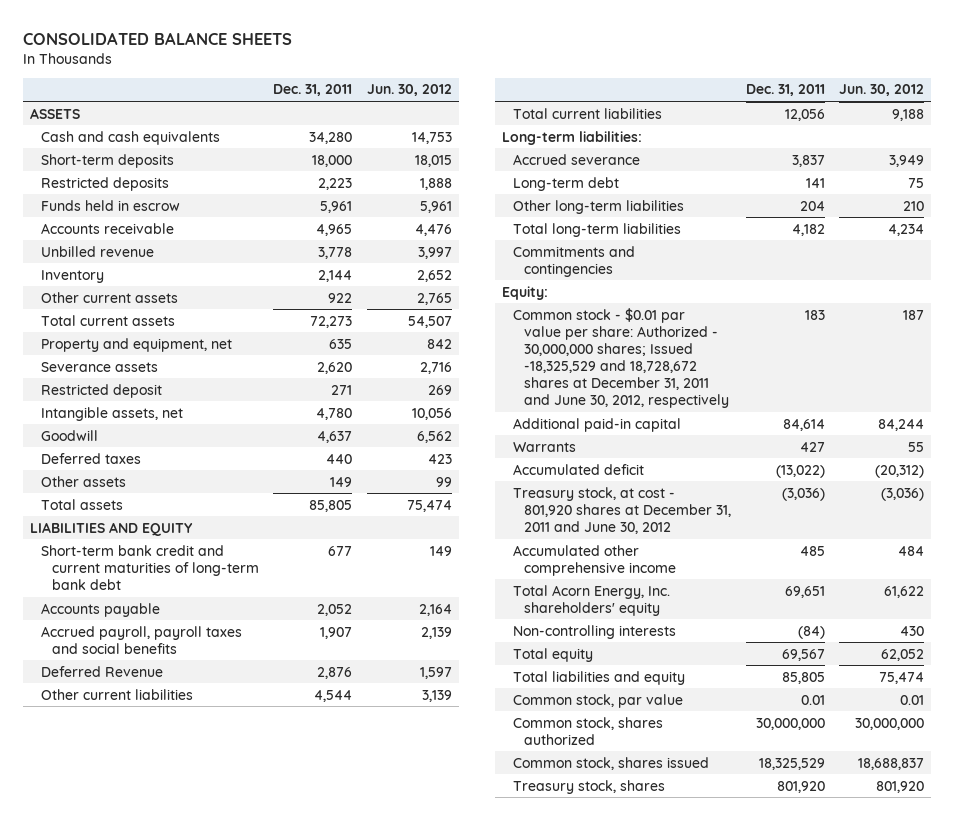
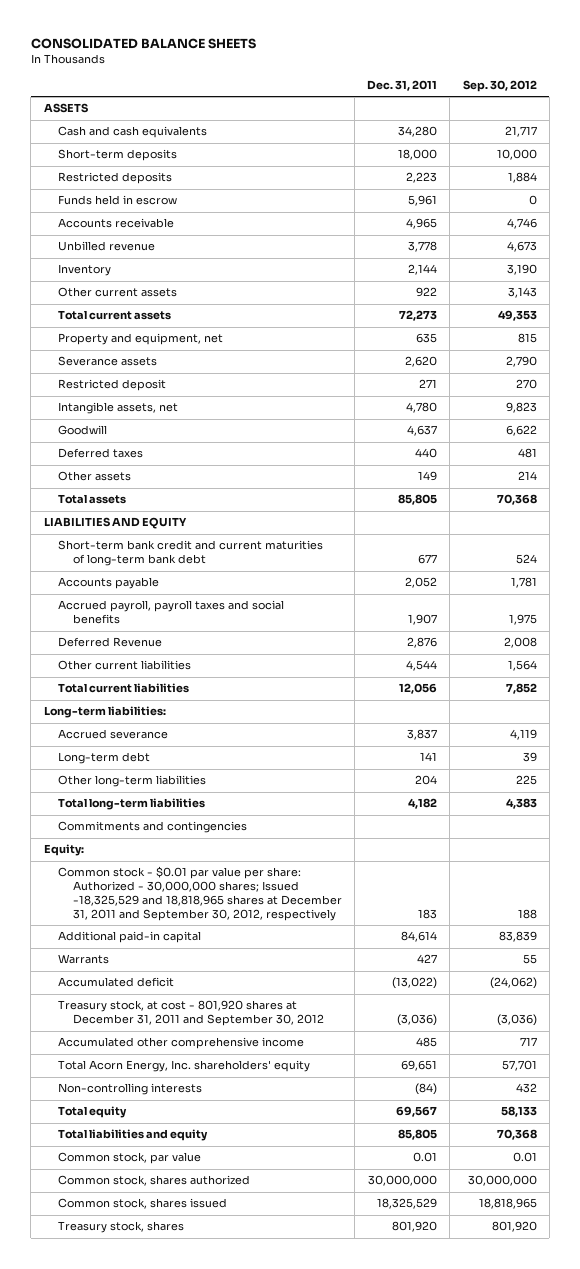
[367,84,453,97] Jun. 30, 2012 -> none
none -> [462,80,537,93] Sep. 30, 2012
[512,307,729,409] Common stock - $0.01 par value per share: Authorized - 30,000,000 shares; Issued -18,325,529 and 18,728,672 shares at December 31, 2011 and June 30, 2012, respectively -> [58,866,342,922] Common stock - $0.01 par value per share: Authorized - 30,000,000 shares; Issued -18,325,529 and 18,818,965 shares at December 31, 2011 and September 30, 2012, respectively
[512,486,731,534] Treasury stock, at cost - 801,920 shares at December 31, 2011 and June 30, 2012 -> [58,1000,324,1027] Treasury stock, at cost - 801,920 shares at December 31, 2011 and September 30, 2012

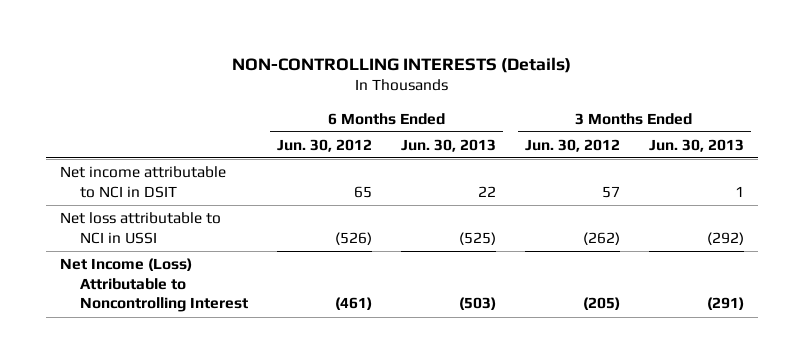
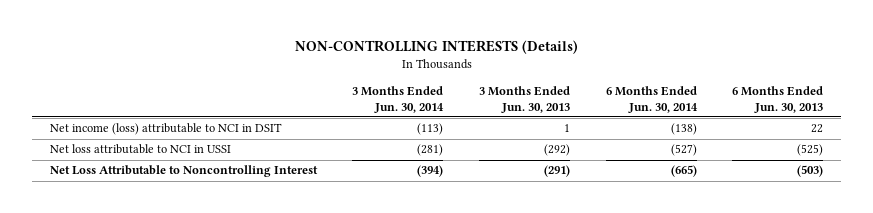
[277,138,373,152] Jun. 30, 2012 -> none
[524,138,620,152] Jun. 30, 2012 -> none
none -> [352,86,445,113] 3 Months Ended Jun. 30, 2014
none -> [605,86,698,113] 6 Months Ended Jun. 30, 2014
[60,166,227,198] Net income attributable to NCI in DSIT -> [49,123,282,136] Net income (loss) attributable to NCI in DSIT
[60,258,249,313] Net Income (Loss) Attributable to Noncontrolling Interest -> [49,165,318,178] Net Loss Attributable to Noncontrolling Interest

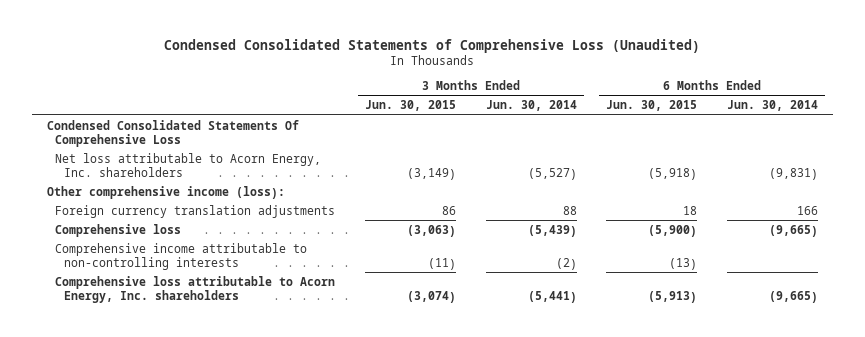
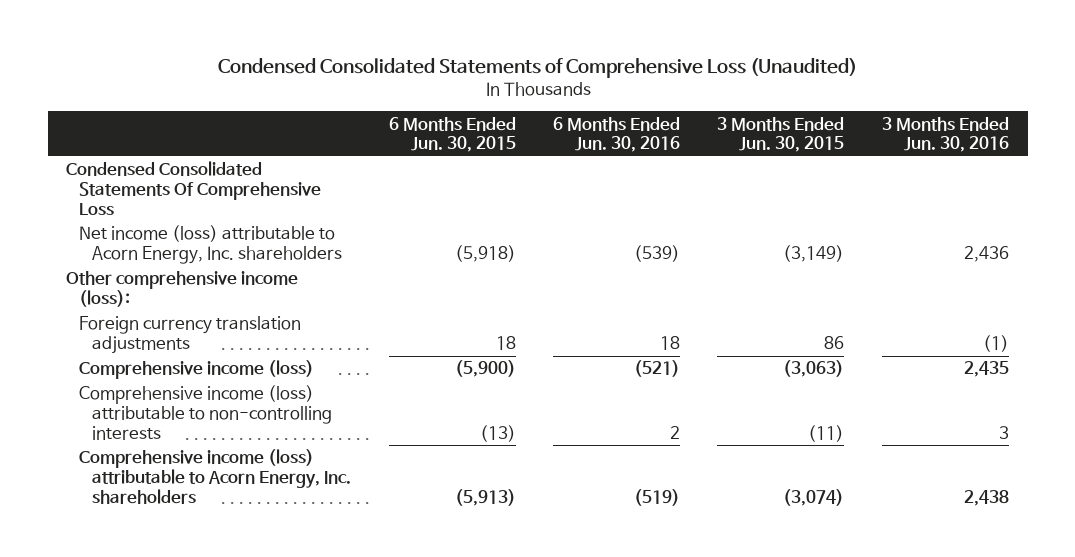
[485,100,577,112] Jun. 30, 2014 -> none
[727,100,819,112] Jun. 30, 2014 -> none
none -> [552,116,680,153] 6 Months Ended Jun. 30, 2016
none -> [881,116,1009,153] 3 Months Ended Jun. 30, 2016
[55,152,322,177] Net loss attributable to Acorn Energy, Inc. shareholders -> [79,225,343,264] Net income (loss) attributable to Acorn Energy, Inc. shareholders
[55,223,182,237] Comprehensive loss -> [79,360,315,380] Comprehensive income (loss)
[55,242,308,270] Comprehensive income attributable to non-controlling interests -> [79,385,333,440] Comprehensive income (loss) attributable to non-controlling interests
[55,275,336,303] Comprehensive loss attributable to Acorn Energy, Inc. shareholders -> [79,449,352,504] Comprehensive income (loss) attributable to Acorn Energy, Inc. shareholders

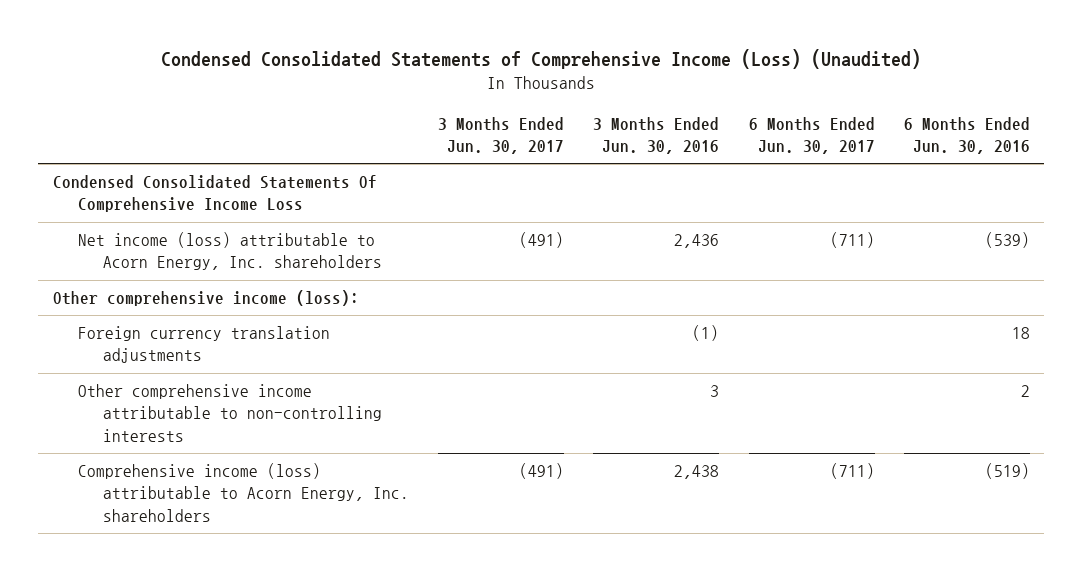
[217,57,857,78] Condensed Consolidated Statements of Comprehensive Loss (Unaudited) -> [161,49,922,70] Condensed Consolidated Statements of Comprehensive Income (Loss) (Unaudited)
[388,116,516,153] 6 Months Ended Jun. 30, 2015 -> none
[717,116,845,153] 3 Months Ended Jun. 30, 2015 -> none
none -> [438,116,565,154] 3 Months Ended Jun. 30, 2017
none -> [748,116,875,154] 6 Months Ended Jun. 30, 2017
[66,161,322,216] Condensed Consolidated Statements Of Comprehensive Loss -> [52,175,377,213] Condensed Consolidated Statements Of Comprehensive Income Loss
[79,360,315,380] Comprehensive income (loss) -> none
[79,385,333,440] Comprehensive income (loss) attributable to non-controlling interests -> [78,384,383,442] Other comprehensive income attributable to non-controlling interests

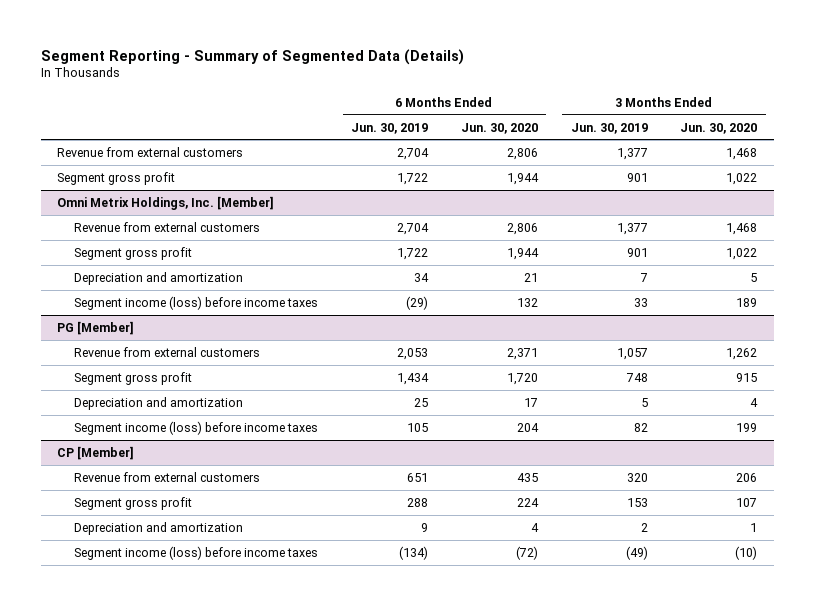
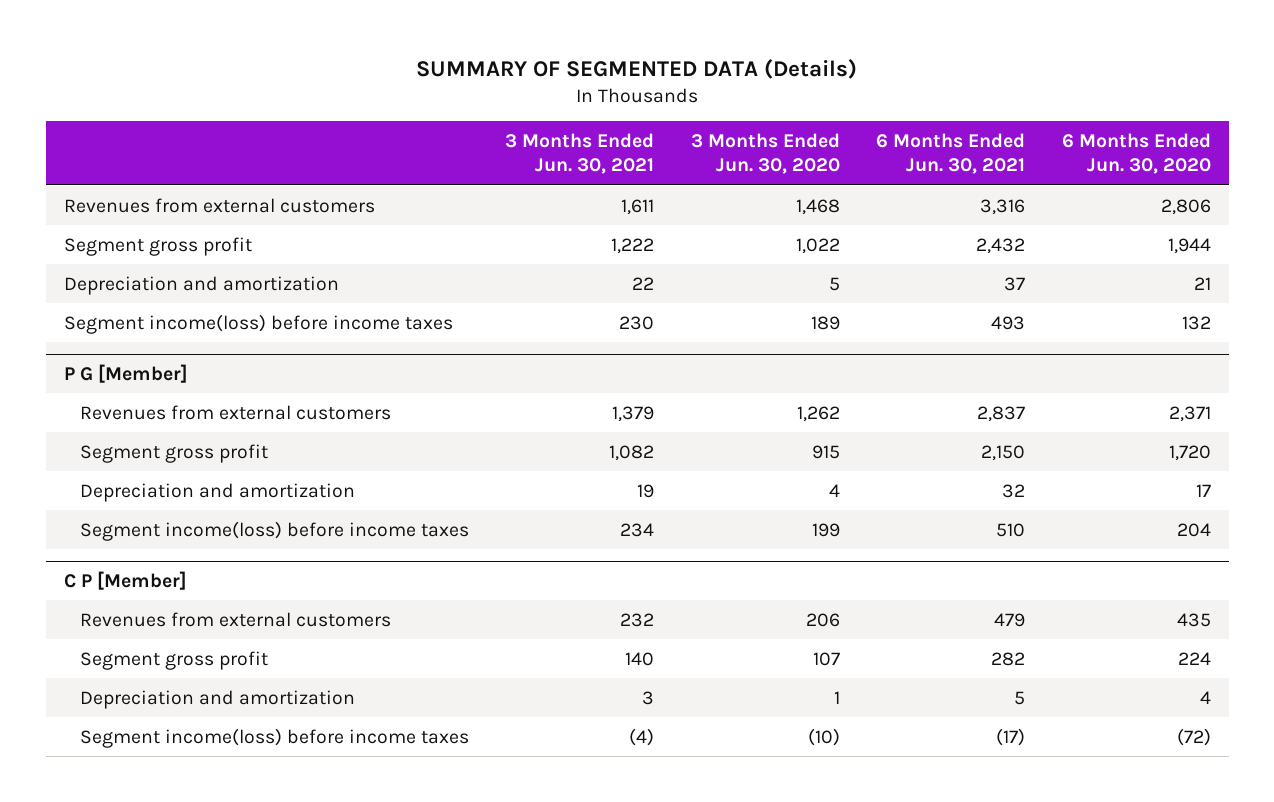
[40,48,464,65] Segment Reporting - Summary of Segmented Data (Details) -> [416,58,858,79] SUMMARY OF SEGMENTED DATA (Details)
[350,122,428,134] Jun. 30, 2019 -> none
[570,122,648,134] Jun. 30, 2019 -> none
none -> [505,133,655,175] 3 Months Ended Jun. 30, 2021
none -> [876,133,1026,175] 6 Months Ended Jun. 30, 2021
[57,171,176,185] Segment gross profit -> none
[57,195,275,210] Omni Metrix Holdings, Inc. [Member] -> none
[74,221,261,232] Revenue from external customers -> none
[57,146,244,157] Revenue from external customers -> [63,197,375,213] Revenues from external customers
[74,295,319,310] Segment income (loss) before income taxes -> [63,313,453,334] Segment income(loss) before income taxes
[57,320,135,335] PG [Member] -> [63,363,188,383] P G [Member]
[74,346,261,357] Revenue from external customers -> [79,404,391,420] Revenues from external customers
[74,420,319,435] Segment income (loss) before income taxes -> [79,520,469,541] Segment income(loss) before income taxes
[57,445,135,460] CP [Member] -> [63,570,187,590] C P [Member]
[74,471,261,482] Revenue from external customers -> [79,611,391,627] Revenues from external customers
[74,545,319,560] Segment income (loss) before income taxes -> [79,727,469,748] Segment income(loss) before income taxes

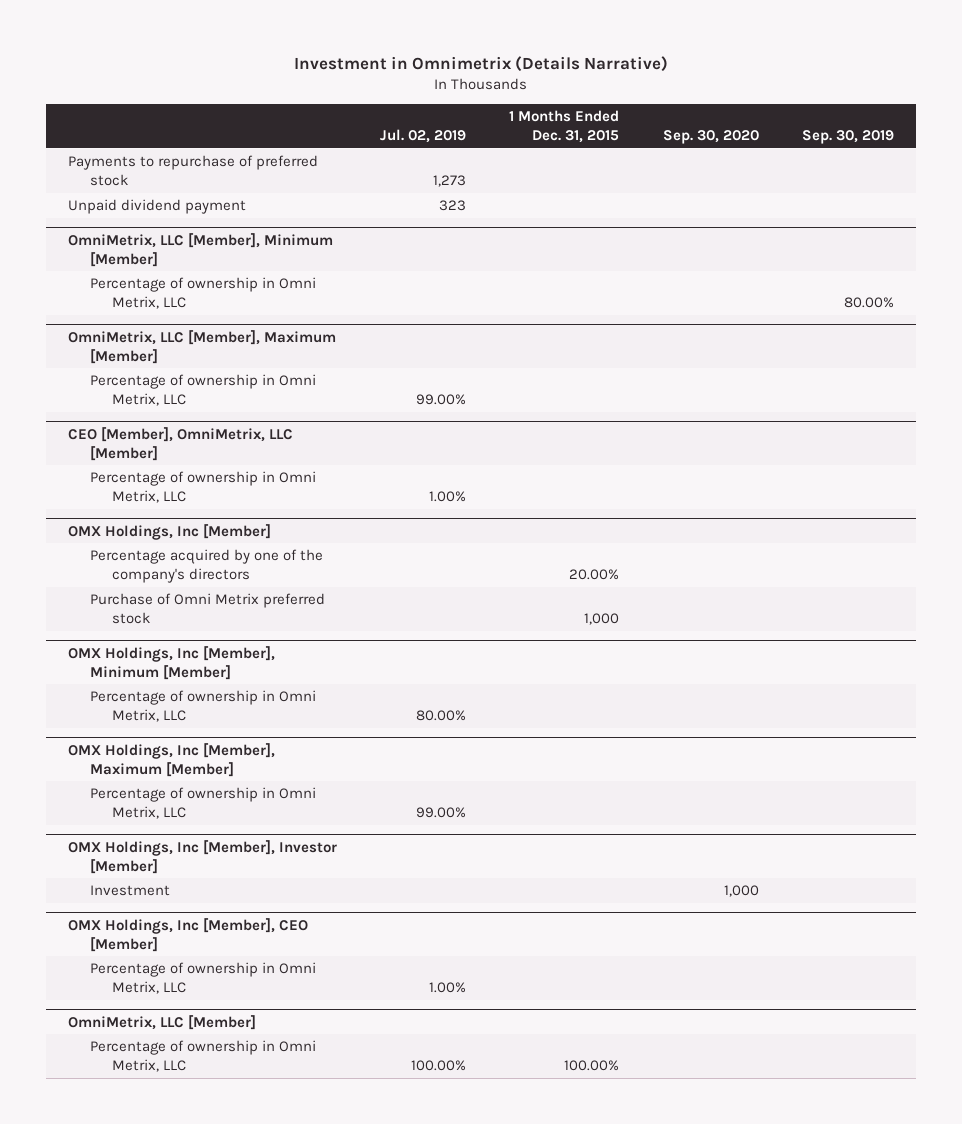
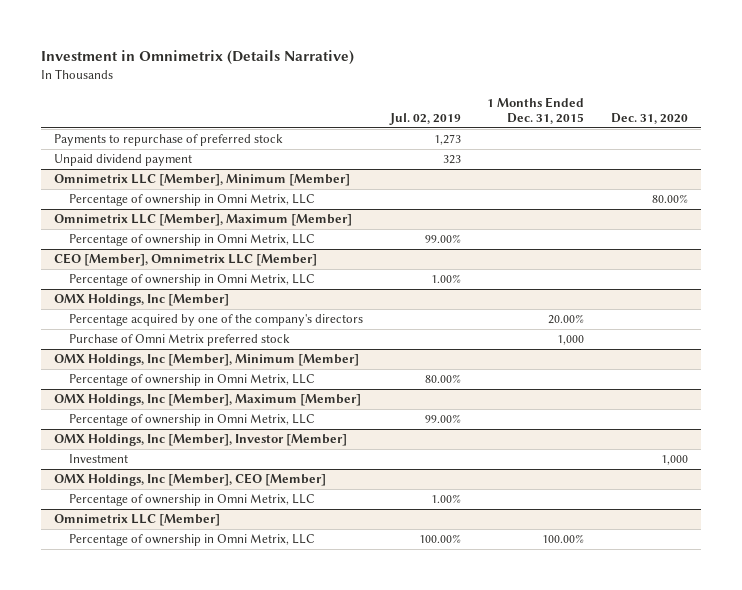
[662,130,759,145] Sep. 30, 2020 -> none
[801,130,894,145] Sep. 30, 2019 -> none
none -> [610,113,688,125] Dec. 31, 2020
[67,232,333,267] OmniMetrix, LLC [Member], Minimum [Member] -> [54,174,351,187] Omnimetrix LLC [Member], Minimum [Member]
[67,329,336,364] OmniMetrix, LLC [Member], Maximum [Member] -> [54,214,353,227] Omnimetrix LLC [Member], Maximum [Member]
[67,426,293,461] CEO [Member], OmniMetrix, LLC [Member] -> [54,253,318,267] CEO [Member], Omnimetrix LLC [Member]
[67,1014,256,1030] OmniMetrix, LLC [Member] -> [54,514,221,527] Omnimetrix LLC [Member]

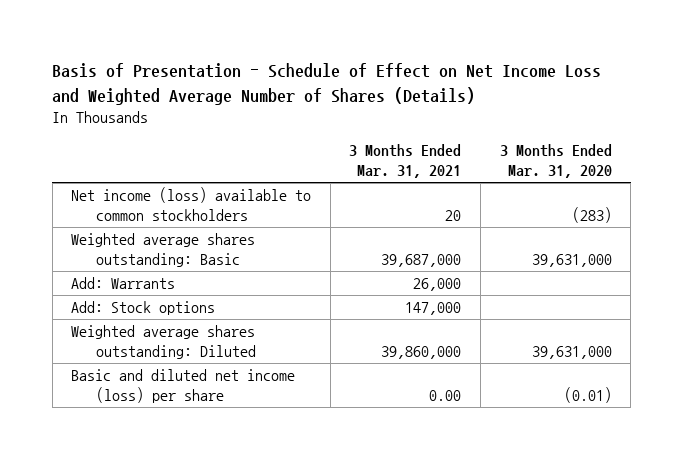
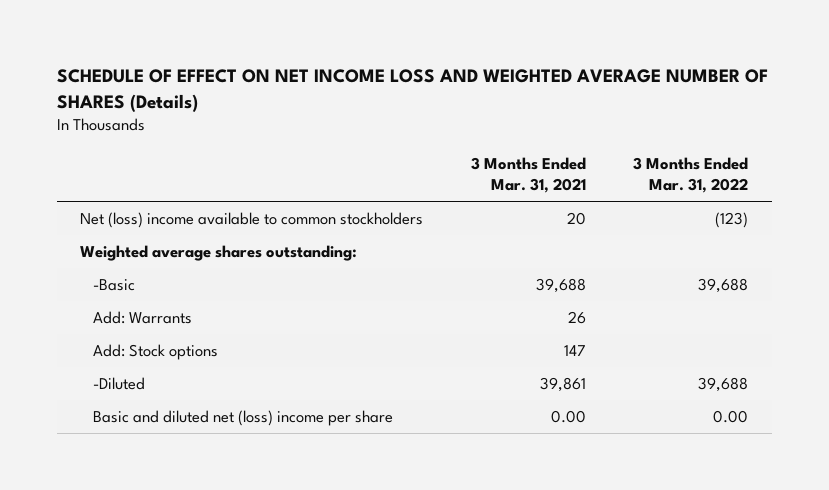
[52,63,602,105] Basis of Presentation - Schedule of Effect on Net Income Loss and Weighted Average Number of Shares (Details) -> [56,69,768,112] SCHEDULE OF EFFECT ON NET INCOME LOSS AND WEIGHTED AVERAGE NUMBER OF SHARES (Details)
[499,144,612,179] 3 Months Ended Mar. 31, 2020 -> none
none -> [633,156,749,193] 3 Months Ended Mar. 31, 2022
[71,187,312,222] Net income (loss) available to common stockholders -> [80,211,424,228] Net (loss) income available to common stockholders
none -> [80,244,358,261] Weighted average shares outstanding:
[71,233,256,268] Weighted average shares outstanding: Basic -> [92,278,135,291] -Basic
[381,254,462,268] 39,687,000 -> [535,277,586,293] 39,688
[413,278,462,292] 26,000 -> [567,310,586,324] 26
[405,302,462,316] 147,000 -> [563,344,586,356] 147
[71,325,257,360] Weighted average shares outstanding: Diluted -> [92,376,145,390] -Diluted
[381,346,462,360] 39,860,000 -> [539,376,586,392] 39,861
[71,369,296,404] Basic and diluted net income (loss) per share -> [92,409,393,426] Basic and diluted net (loss) income per share

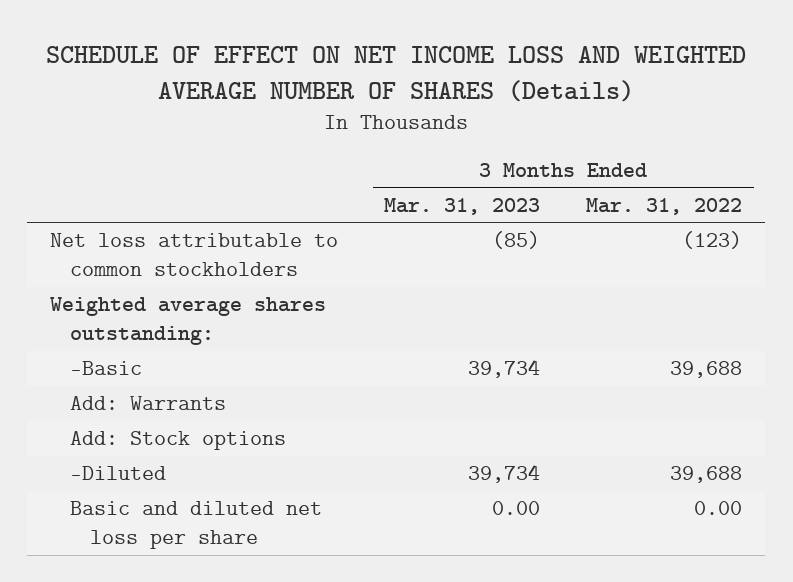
[470,156,586,193] 3 Months Ended Mar. 31, 2021 -> none
none -> [384,197,541,215] Mar. 31, 2023
[80,211,424,228] Net (loss) income available to common stockholders -> [50,233,339,277] Net loss attributable to common stockholders
[92,409,393,426] Basic and diluted net (loss) income per share -> [70,501,323,550] Basic and diluted net loss per share

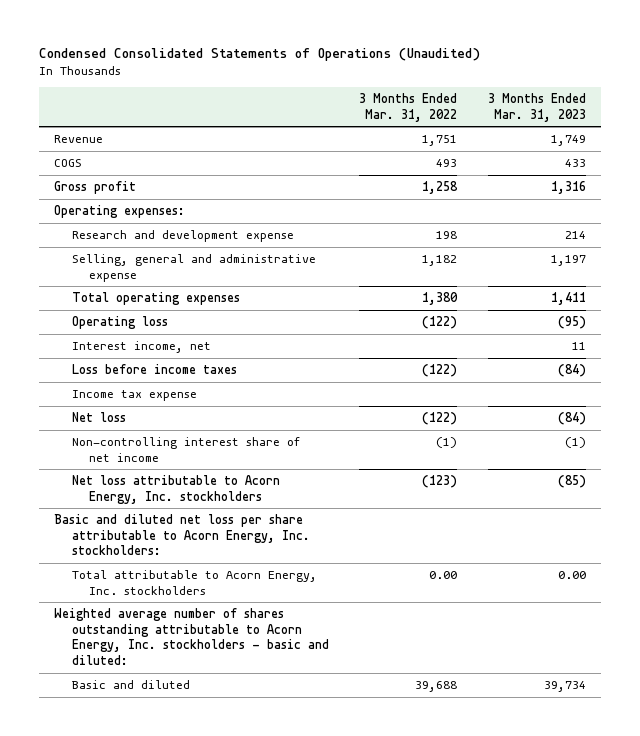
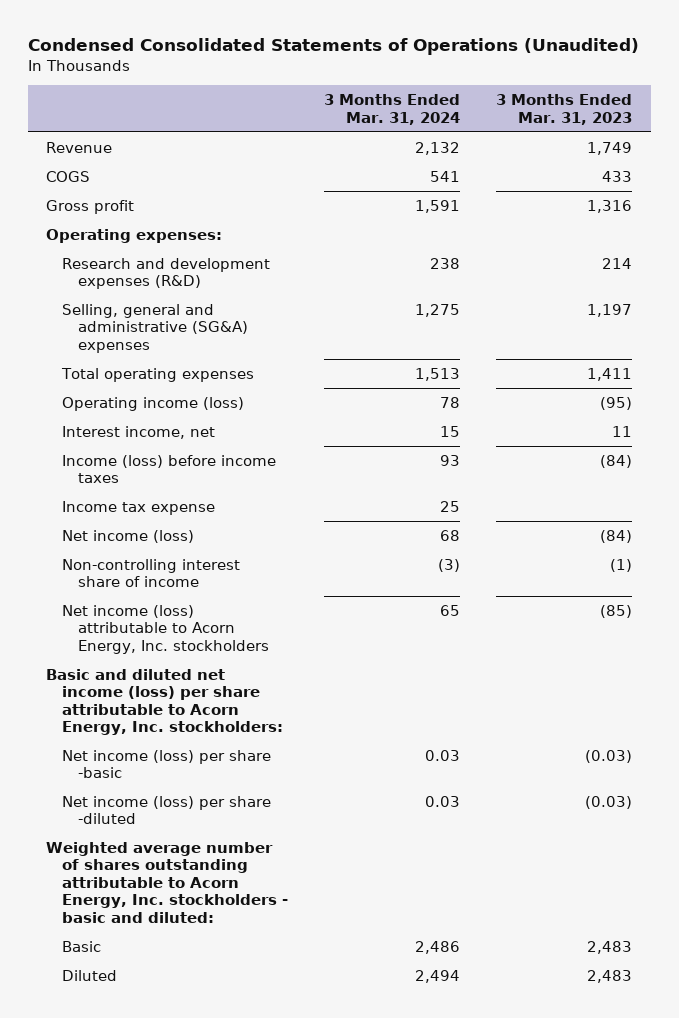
[359,93,458,122] 3 Months Ended Mar. 31, 2022 -> none
none -> [324,94,461,125] 3 Months Ended Mar. 31, 2024
[71,230,294,243] Research and development expense -> [61,257,270,290] Research and development expenses (R&D)
[71,254,316,282] Selling, general and administrative expense -> [61,303,248,353] Selling, general and administrative (SG&A) expenses
[71,316,168,330] Operating loss -> [61,396,244,411] Operating income (loss)
[71,364,237,375] Loss before income taxes -> [61,454,276,484] Income (loss) before income taxes
[71,570,317,595] Total attributable to Acorn Energy, Inc. stockholders -> none
[71,412,126,423] Net loss -> [61,529,194,543] Net income (loss)
[71,437,301,462] Non-controlling interest share of net income -> [61,558,240,588] Non-controlling interest share of income
[71,475,280,504] Net loss attributable to Acorn Energy, Inc. stockholders -> [61,604,269,654] Net income (loss) attributable to Acorn Energy, Inc. stockholders
[54,514,310,556] Basic and diluted net loss per share attributable to Acorn Energy, Inc. stockholders: -> [46,668,283,736] Basic and diluted net income (loss) per share attributable to Acorn Energy, Inc. stockholders:
none -> [61,749,271,779] Net income (loss) per share -basic
none -> [61,795,271,825] Net income (loss) per share -diluted
[71,680,190,690] Basic and diluted -> [61,940,101,952] Basic
[543,681,586,693] 39,734 -> [587,940,633,954] 2,483
none -> [61,969,117,981] Diluted

